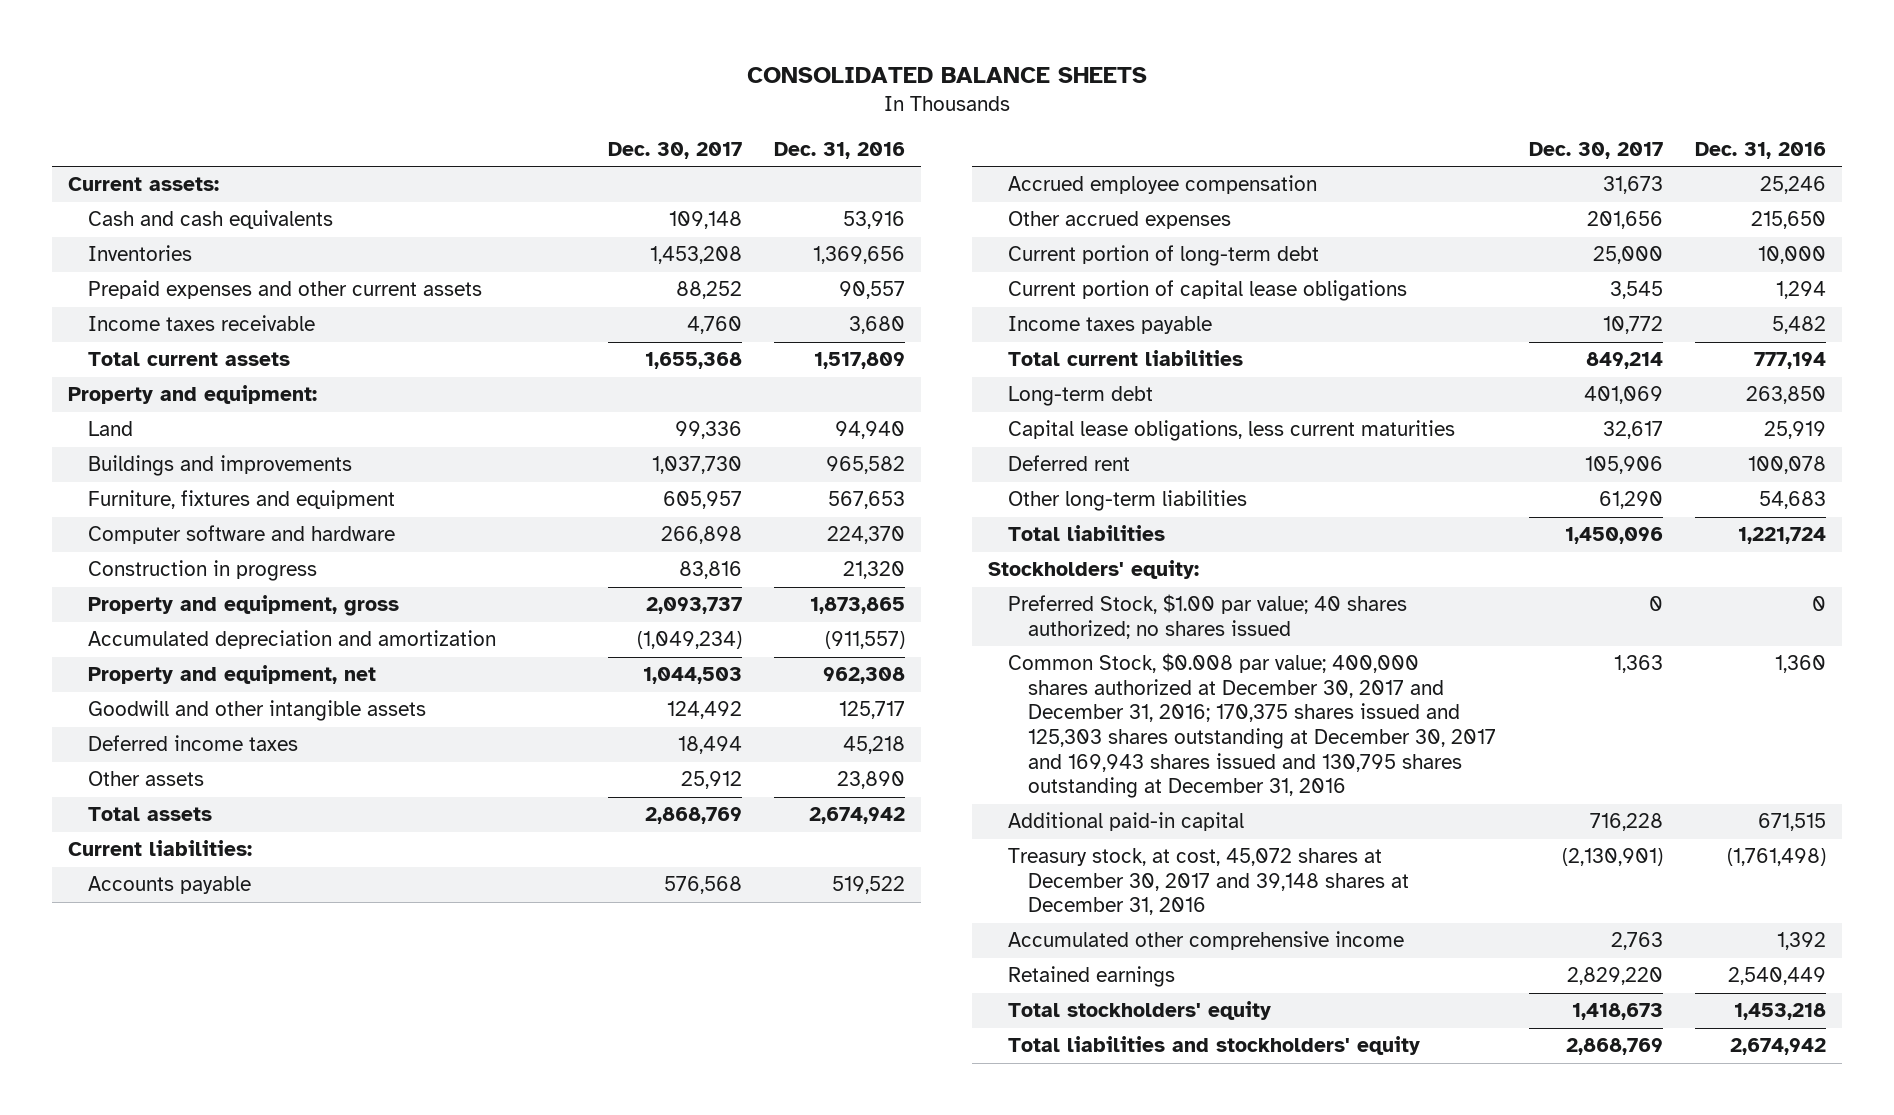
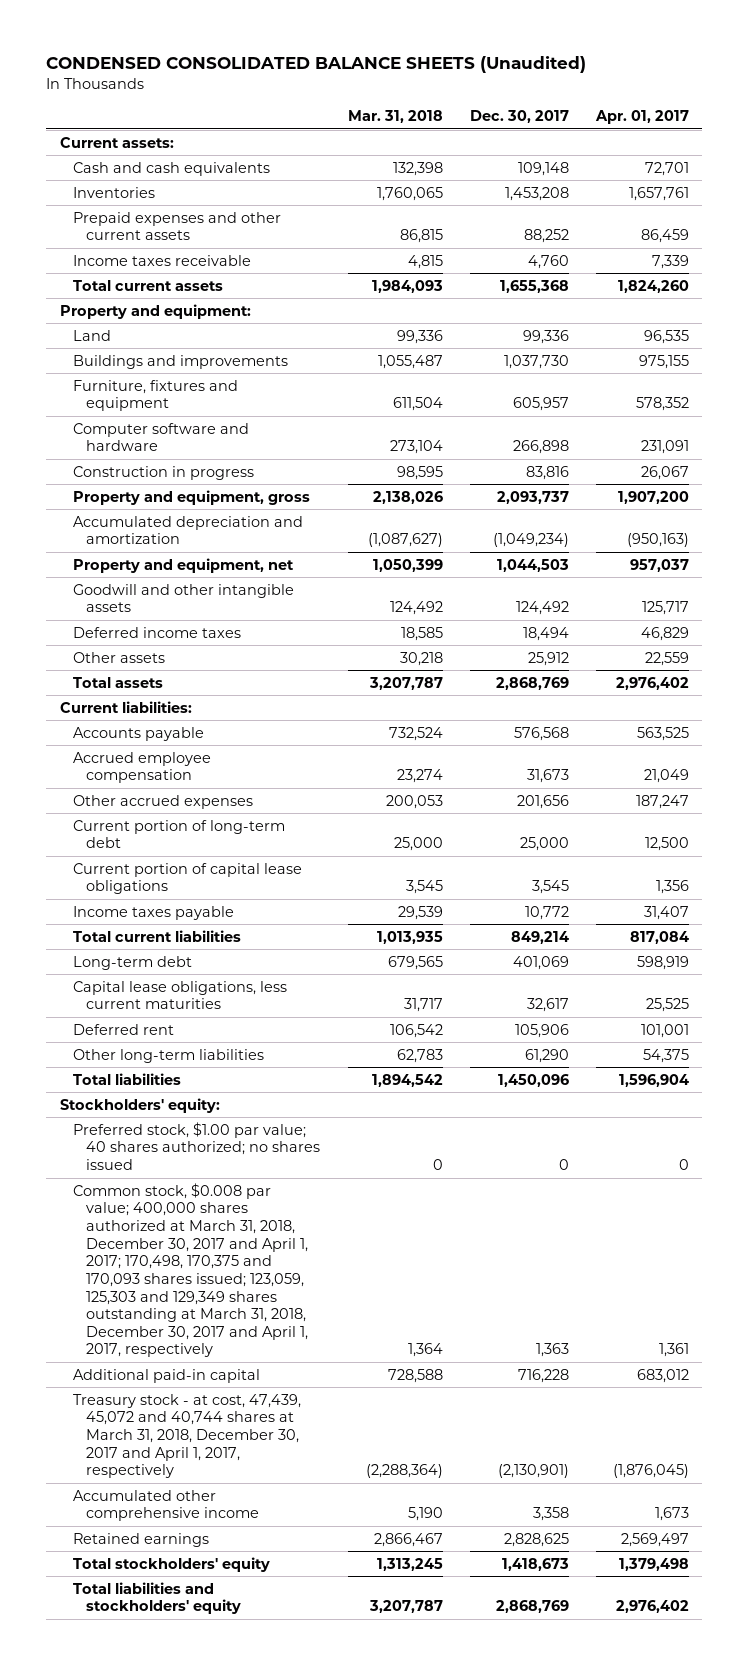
[746,67,1147,84] CONSOLIDATED BALANCE SHEETS -> [46,55,587,73] CONDENSED CONSOLIDATED BALANCE SHEETS (Unaudited)
[774,141,906,159] Dec. 31, 2016 -> none
none -> [347,109,443,123] Mar. 31, 2018
none -> [594,109,689,124] Apr. 01, 2017
[1008,594,1408,639] Preferred Stock, $1.00 par value; 40 shares authorized; no shares issued -> [73,1121,321,1171] Preferred stock, $1.00 par value; 40 shares authorized; no shares issued
[1008,653,1497,799] Common Stock, $0.008 par value; 400,000 shares authorized at December 30, 2017 and December 31, 2016; 170,375 shares issued and 125,303 shares outstanding at December 30, 2017 and 169,943 shares issued and 130,795 shares outstanding at December 31, 2016 -> [73,1182,309,1358] Common stock, $0.008 par value; 400,000 shares authorized at March 31, 2018, December 30, 2017 and April 1, 2017; 170,498, 170,375 and 170,093 shares issued; 123,059, 125,303 and 129,349 shares outstanding at March 31, 2018, December 30, 2017 and April 1, 2017, respectively
[1008,848,1410,916] Treasury stock, at cost, 45,072 shares at December 30, 2017 and 39,148 shares at December 31, 2016 -> [73,1393,302,1479] Treasury stock - at cost, 47,439, 45,072 and 40,744 shares at March 31, 2018, December 30, 2017 and April 1, 2017, respectively
[1610,932,1663,951] 2,763 -> [532,1507,569,1522] 3,358
[1566,967,1663,986] 2,829,220 -> [503,1532,569,1547] 2,828,625

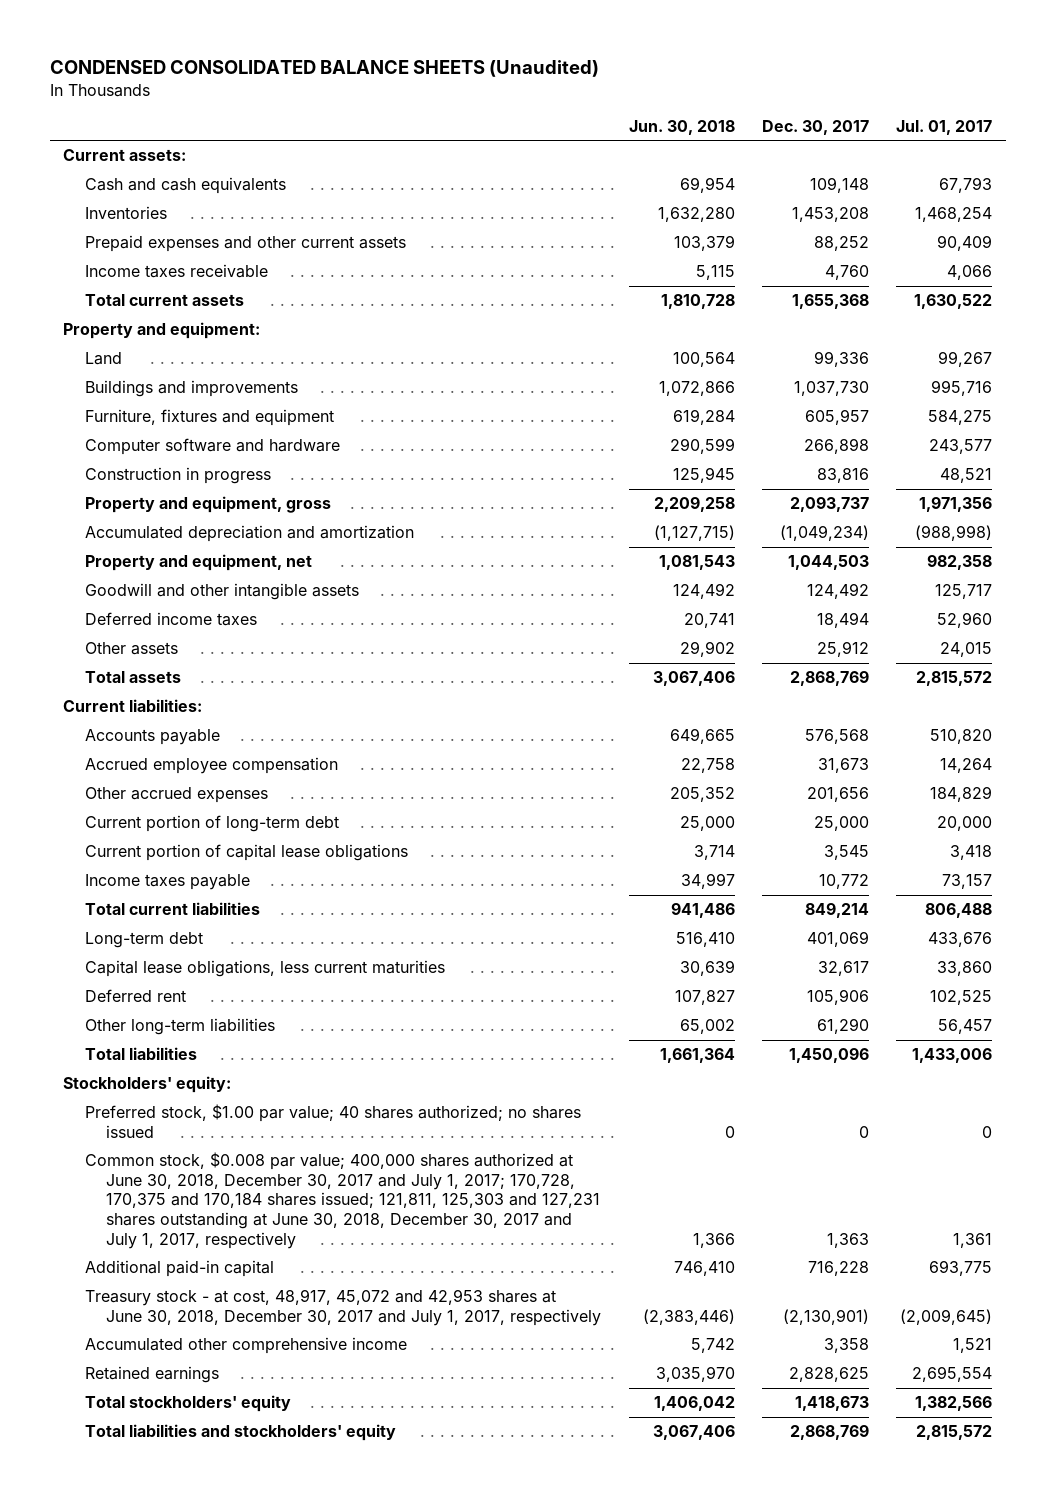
[347,109,443,123] Mar. 31, 2018 -> none
[594,109,689,124] Apr. 01, 2017 -> none
none -> [628,119,735,135] Jun. 30, 2018
none -> [896,119,993,135] Jul. 01, 2017
[73,1182,309,1358] Common stock, $0.008 par value; 400,000 shares authorized at March 31, 2018, December 30, 2017 and April 1, 2017; 170,498, 170,375 and 170,093 shares issued; 123,059, 125,303 and 129,349 shares outstanding at March 31, 2018, December 30, 2017 and April 1, 2017, respectively -> [84,1152,601,1249] Common stock, $0.008 par value; 400,000 shares authorized at June 30, 2018, December 30, 2017 and July 1, 2017; 170,728, 170,375 and 170,184 shares issued; 121,811, 125,303 and 127,231 shares outstanding at June 30, 2018, December 30, 2017 and July 1, 2017, respectively
[73,1393,302,1479] Treasury stock - at cost, 47,439, 45,072 and 40,744 shares at March 31, 2018, December 30, 2017 and April 1, 2017, respectively -> [84,1289,602,1326] Treasury stock - at cost, 48,917, 45,072 and 42,953 shares at June 30, 2018, December 30, 2017 and July 1, 2017, respectively

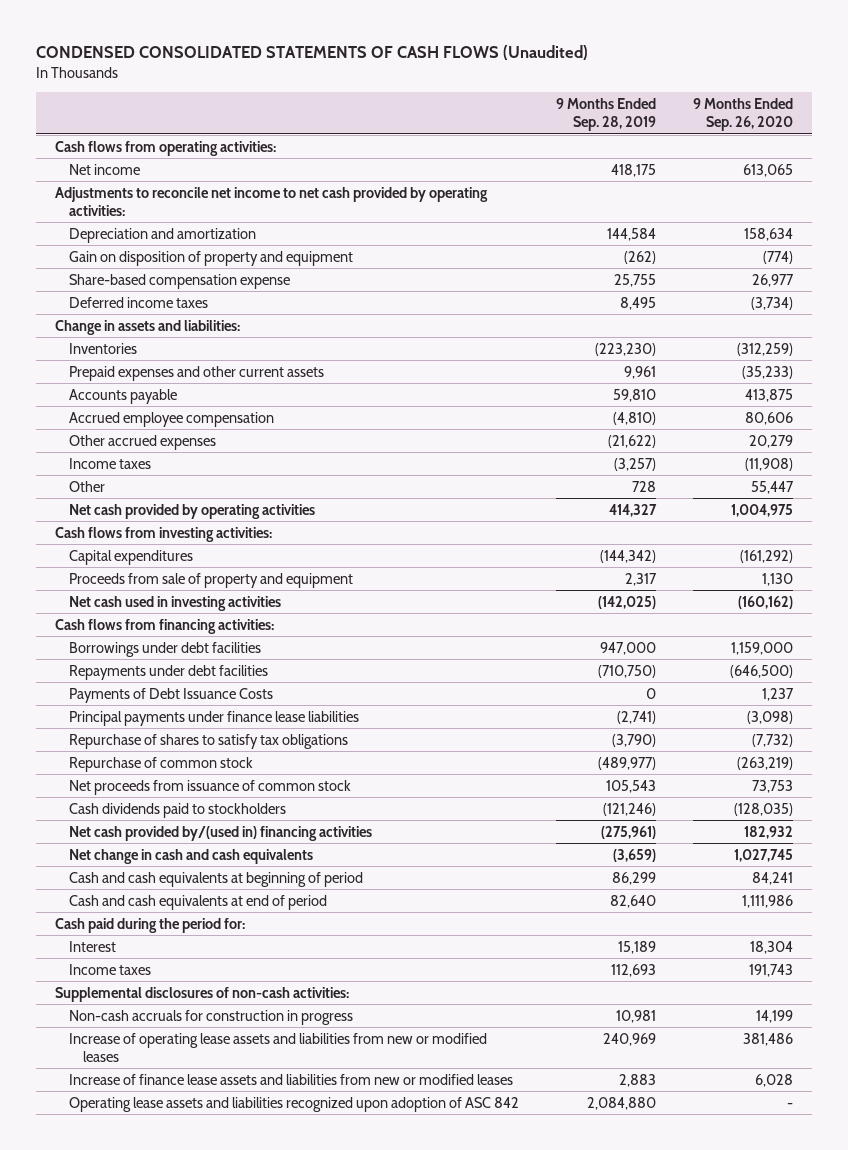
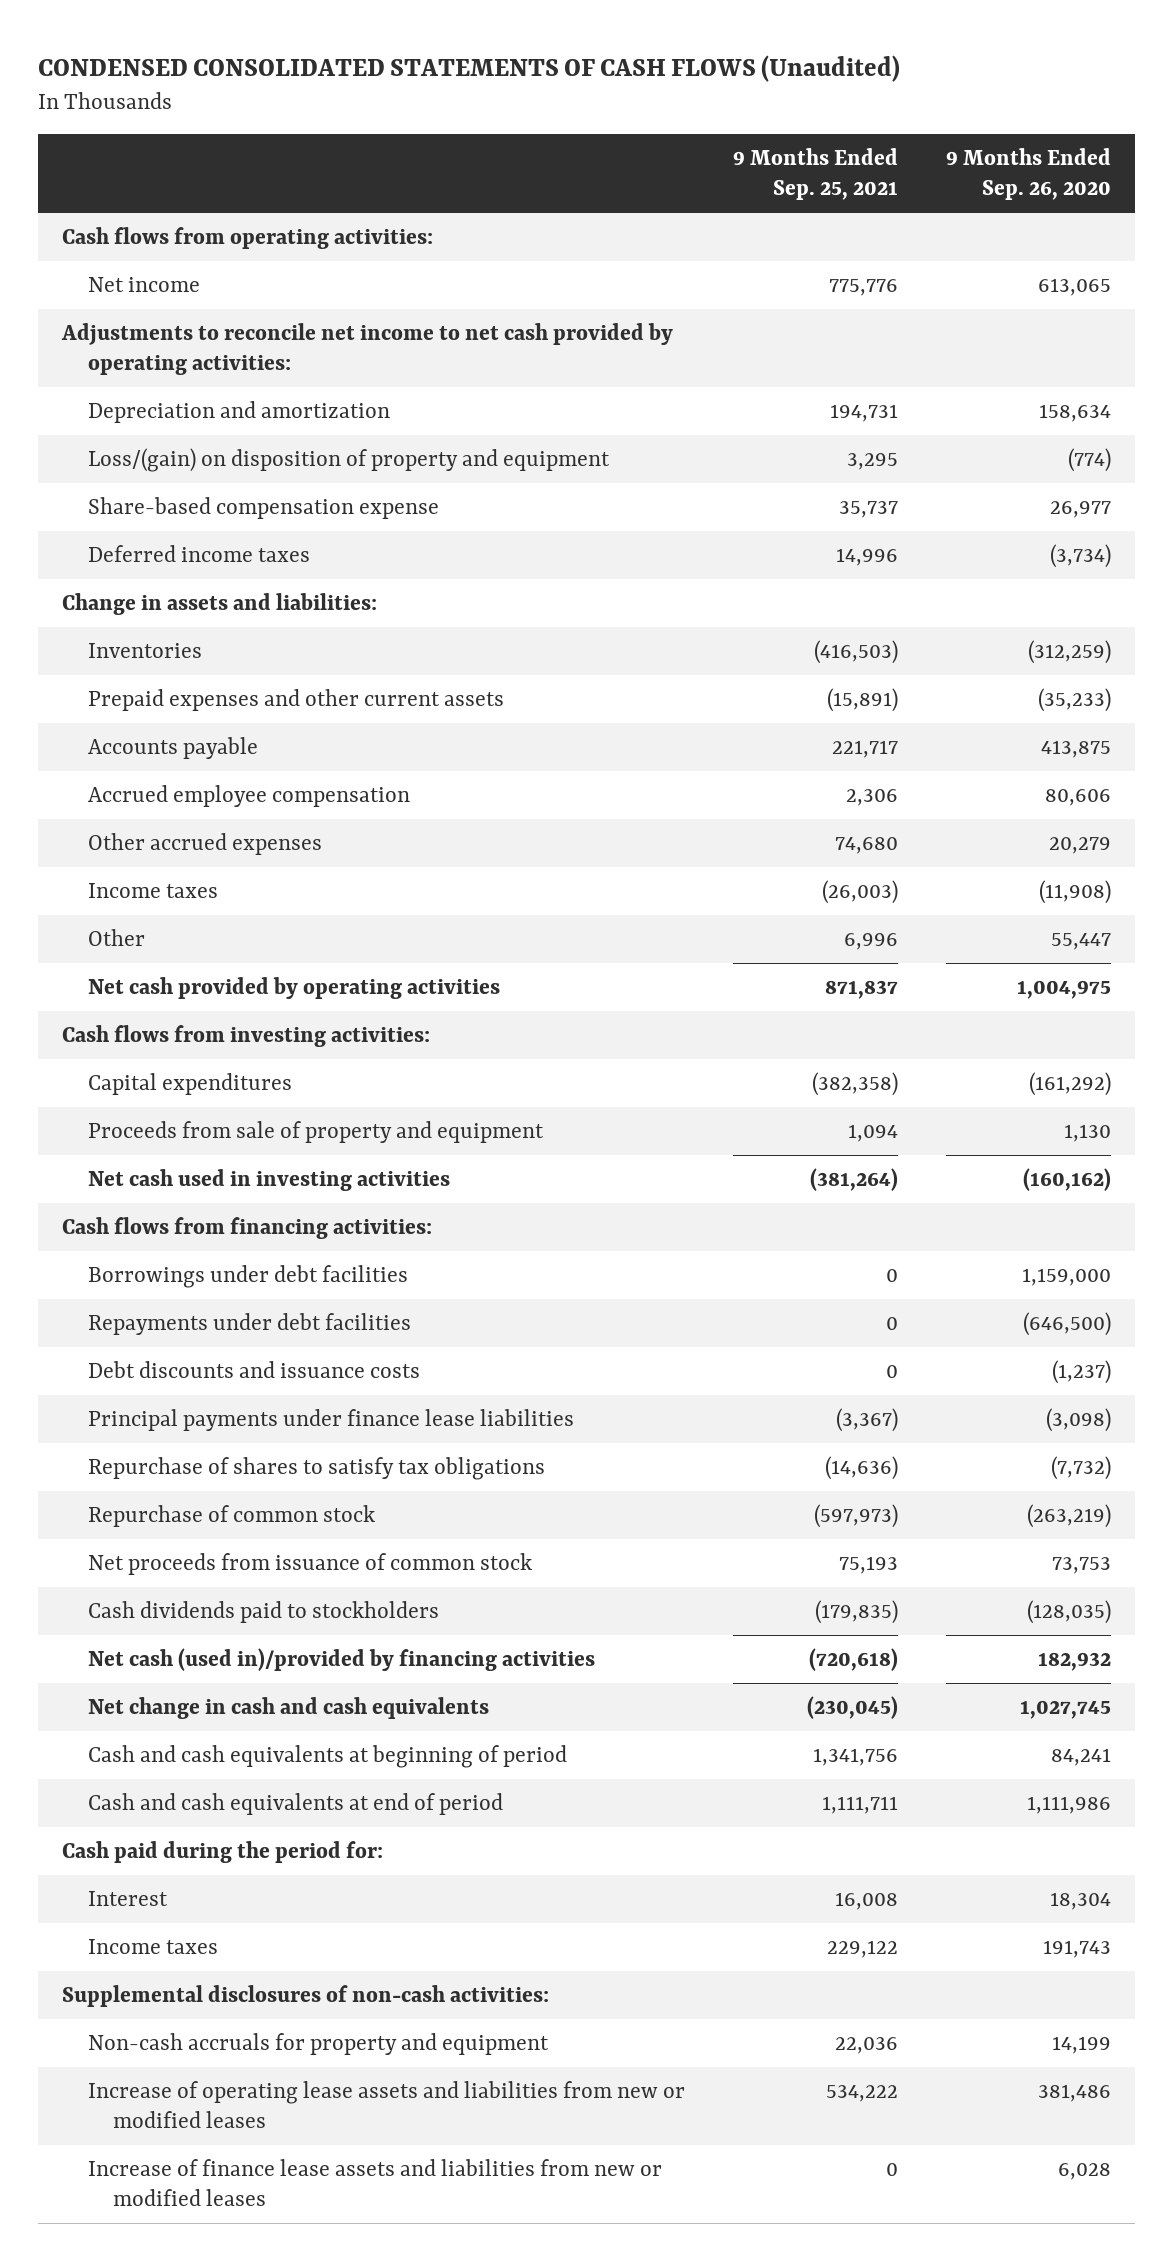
[555,98,656,131] 9 Months Ended Sep. 28, 2019 -> none
none -> [732,147,898,201] 9 Months Ended Sep. 25, 2021
[68,250,353,266] Gain on disposition of property and equipment -> [87,447,610,472] Loss/(gain) on disposition of property and equipment
[68,687,273,703] Payments of Debt Issuance Costs -> [87,1360,420,1378] Debt discounts and issuance costs
[762,687,795,701] 1,237 -> [1051,1359,1111,1384] (1,237)
[68,825,372,841] Net cash provided by/(used in) financing activities -> [87,1647,595,1671] Net cash (used in)/provided by financing activities
[68,1009,353,1025] Non-cash accruals for construction in progress -> [87,2032,549,2055] Non-cash accruals for property and equipment
[68,1096,519,1112] Operating lease assets and liabilities recognized upon adoption of ASC 842 -> none

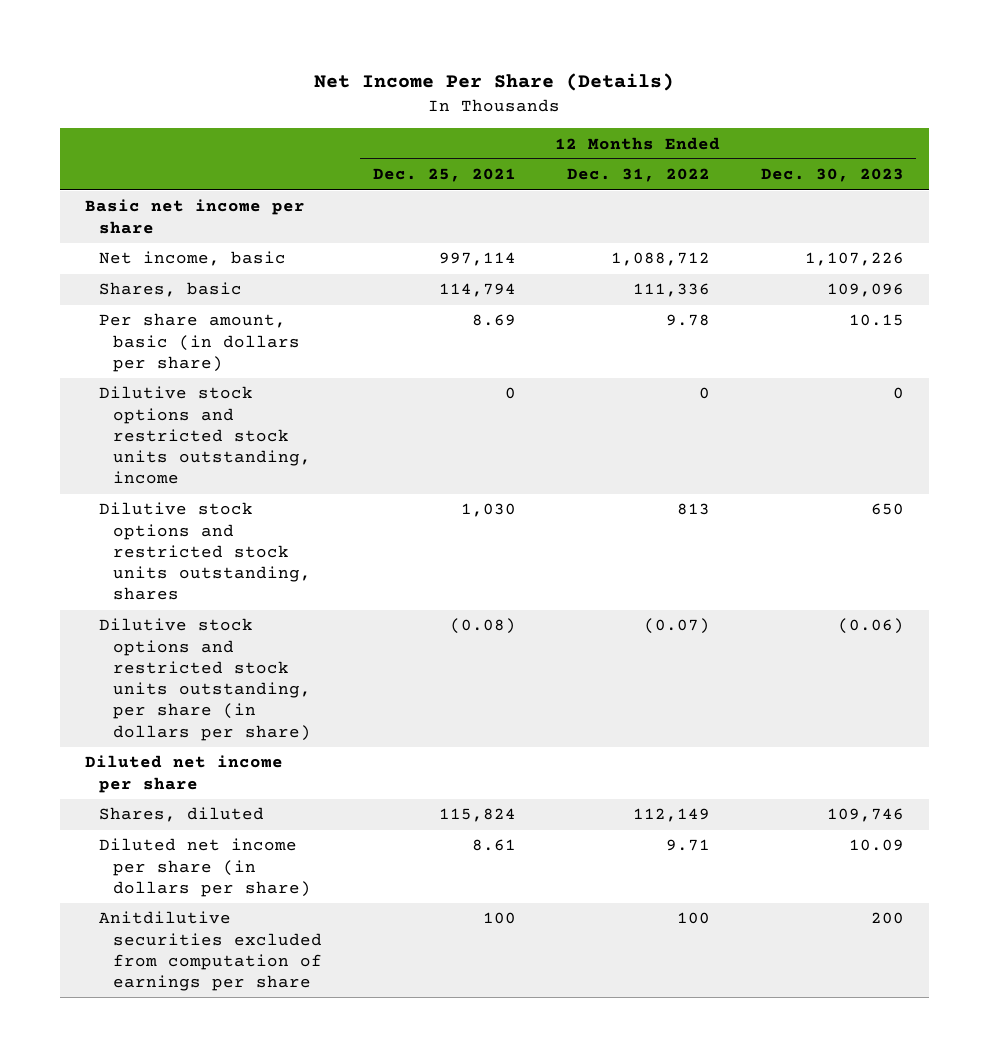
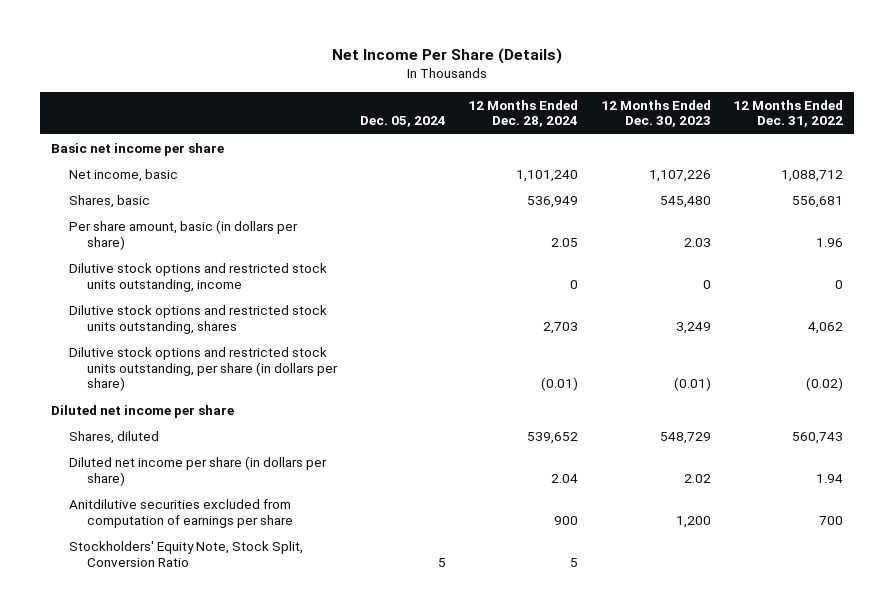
[373,168,517,183] Dec. 25, 2021 -> none
none -> [359,116,446,128] Dec. 05, 2024
none -> [468,99,579,128] 12 Months Ended Dec. 28, 2024
[632,283,710,298] 111,336 -> [792,195,844,208] 556,681
[826,283,904,298] 109,096 -> [659,195,711,208] 545,480
[665,314,710,327] 9.78 -> [816,237,844,247] 1.96
[848,314,904,327] 10.15 -> [683,237,711,247] 2.03
[676,503,710,516] 813 -> [808,321,844,334] 4,062
[870,503,904,516] 650 -> [675,321,711,334] 3,249
[643,618,710,635] (0.07) -> [806,377,844,392] (0.02)
[837,618,904,635] (0.06) -> [673,377,711,392] (0.01)
[632,808,710,823] 112,149 -> [792,431,844,444] 560,743
[826,808,904,823] 109,746 -> [659,431,711,444] 548,729
[665,839,710,852] 9.71 -> [816,473,844,483] 1.94
[848,839,904,852] 10.09 -> [683,473,711,483] 2.02
[676,912,710,925] 100 -> [819,515,844,525] 700
[870,912,904,925] 200 -> [675,515,711,528] 1,200
none -> [69,540,304,567] Stockholders' Equity Note, Stock Split, Conversion Ratio

